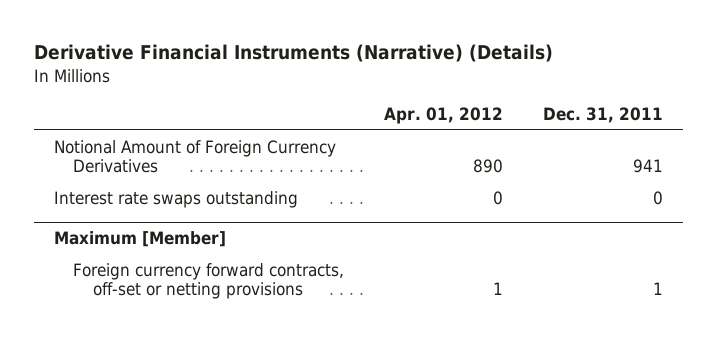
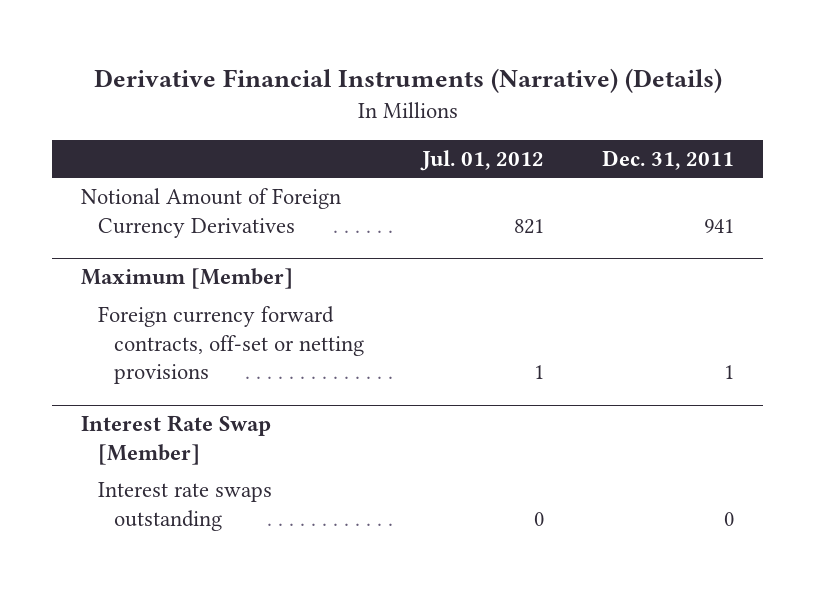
[384,107,504,125] Apr. 01, 2012 -> none
none -> [420,150,545,172] Jul. 01, 2012
[53,190,298,208] Interest rate swaps outstanding -> none
none -> [81,415,272,465] Interest Rate Swap [Member]
none -> [97,481,272,531] Interest rate swaps outstanding

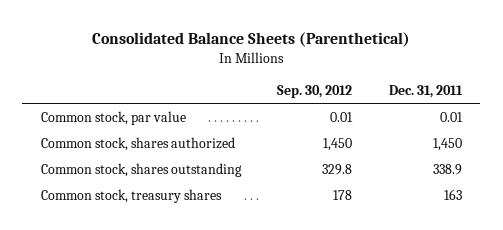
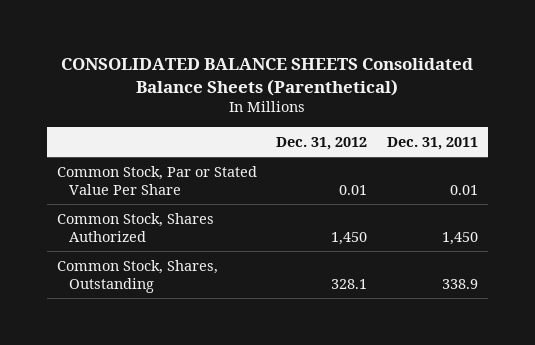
[92,32,411,48] Consolidated Balance Sheets (Parenthetical) -> [61,57,474,96] CONSOLIDATED BALANCE SHEETS Consolidated Balance Sheets (Parenthetical)
[277,85,353,99] Sep. 30, 2012 -> none
none -> [276,137,368,151] Dec. 31, 2012
[40,188,222,203] Common stock, treasury shares -> none
[40,110,186,125] Common stock, par value -> [56,165,257,196] Common Stock, Par or Stated Value Per Share
[40,136,235,151] Common stock, shares authorized -> [56,212,214,243] Common Stock, Shares Authorized
[40,162,242,177] Common stock, shares outstanding -> [56,259,218,294] Common Stock, Shares, Outstanding

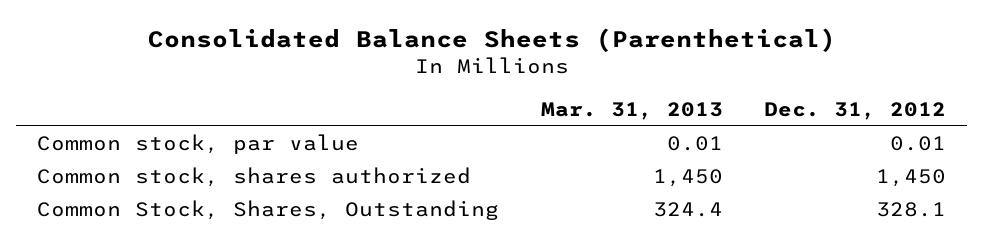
[61,57,474,96] CONSOLIDATED BALANCE SHEETS Consolidated Balance Sheets (Parenthetical) -> [147,27,836,52] Consolidated Balance Sheets (Parenthetical)
[386,137,478,151] Dec. 31, 2011 -> none
none -> [540,101,723,120] Mar. 31, 2013
[56,165,257,196] Common Stock, Par or Stated Value Per Share -> [37,134,360,155] Common stock, par value
[56,212,214,243] Common Stock, Shares Authorized -> [37,167,472,188] Common stock, shares authorized

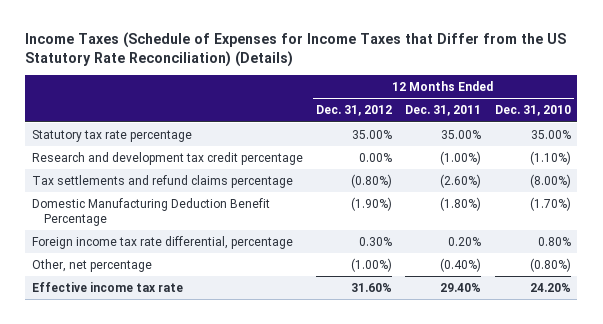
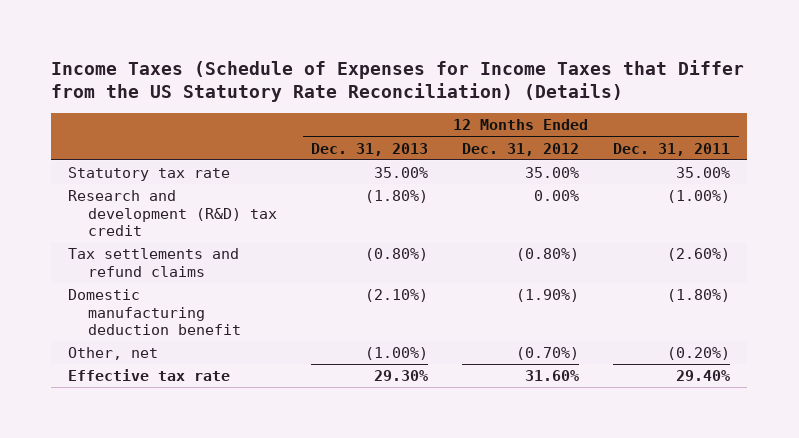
[494,105,571,117] Dec. 31, 2010 -> none
none -> [311,142,429,156] Dec. 31, 2013
[31,235,293,249] Foreign income tax rate differential, percentage -> none
[31,129,192,142] Statutory tax rate percentage -> [68,167,231,182] Statutory tax rate
[31,151,303,165] Research and development tax credit percentage -> [68,190,278,237] Research and development (R&D) tax credit
[31,174,293,188] Tax settlements and refund claims percentage -> [68,248,240,277] Tax settlements and refund claims
[31,197,270,226] Domestic Manufacturing Deduction Benefit Percentage -> [68,289,242,336] Domestic manufacturing deduction benefit
[31,258,152,272] Other, net percentage -> [68,347,159,361] Other, net
[351,257,393,272] (1.00%) -> [516,347,580,361] (0.70%)
[440,257,482,272] (0.40%) -> [667,347,731,361] (0.20%)
[31,281,183,292] Effective income tax rate -> [68,369,231,382] Effective tax rate

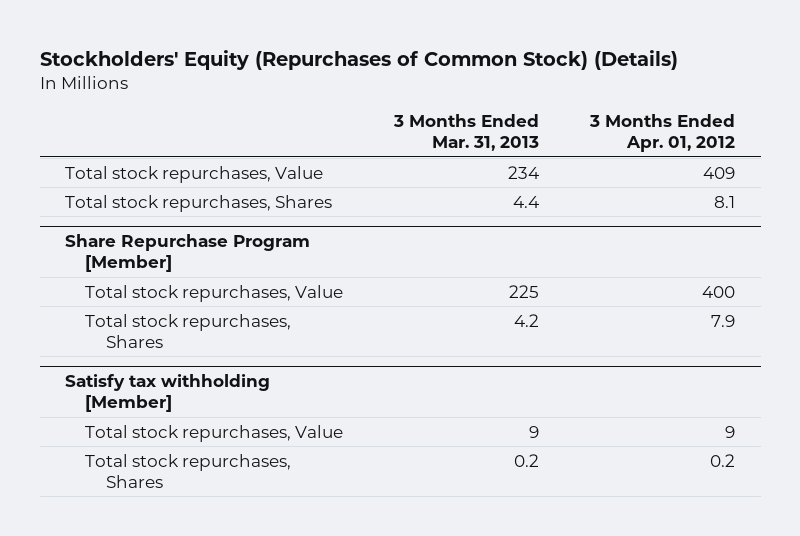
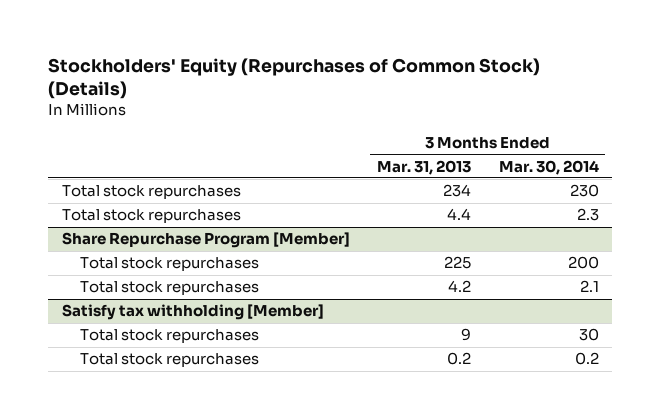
[589,113,736,152] 3 Months Ended Apr. 01, 2012 -> none
none -> [498,159,599,175] Mar. 30, 2014
[65,165,324,183] Total stock repurchases, Value -> [62,185,242,200] Total stock repurchases
[65,194,333,212] Total stock repurchases, Shares -> [62,209,242,224] Total stock repurchases
[85,284,344,302] Total stock repurchases, Value -> [80,257,260,272] Total stock repurchases
[85,313,292,348] Total stock repurchases, Shares -> [80,281,260,296] Total stock repurchases
[85,424,344,442] Total stock repurchases, Value -> [80,329,260,344] Total stock repurchases
[85,453,292,488] Total stock repurchases, Shares -> [80,353,260,368] Total stock repurchases

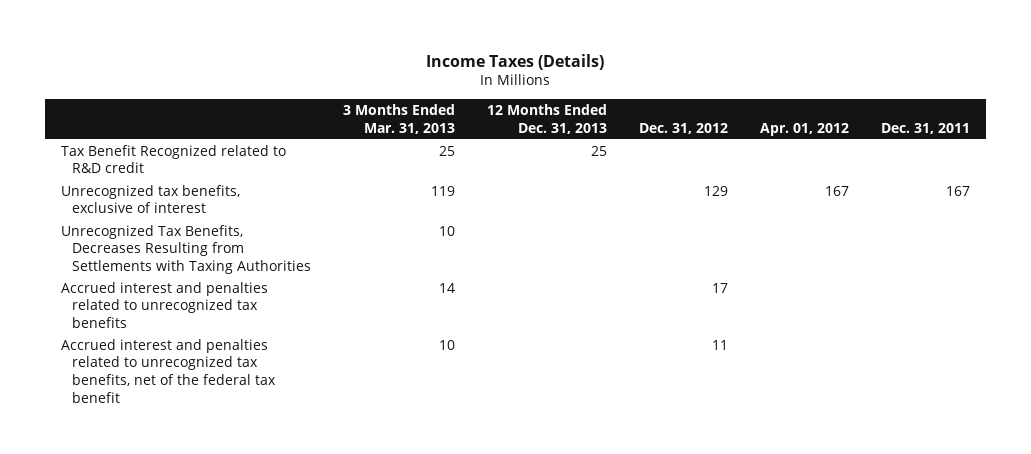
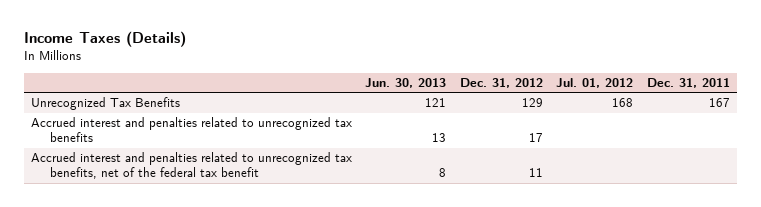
[342,104,455,134] 3 Months Ended Mar. 31, 2013 -> none
[486,104,607,134] 12 Months Ended Dec. 31, 2013 -> none
[759,122,849,136] Apr. 01, 2012 -> none
none -> [365,77,447,88] Jun. 30, 2013
none -> [556,77,634,88] Jul. 01, 2012
[61,144,287,174] Tax Benefit Recognized related to R&D credit -> none
[61,224,311,275] Unrecognized Tax Benefits, Decreases Resulting from Settlements with Taxing Authorities -> none
[61,184,241,214] Unrecognized tax benefits, exclusive of interest -> [30,97,180,111] Unrecognized Tax Benefits

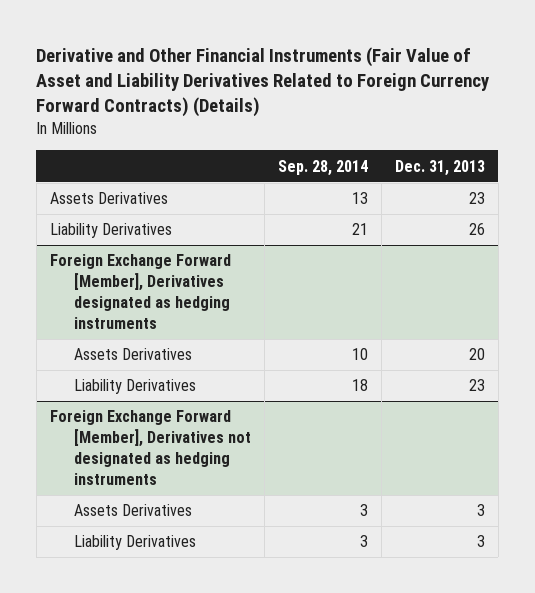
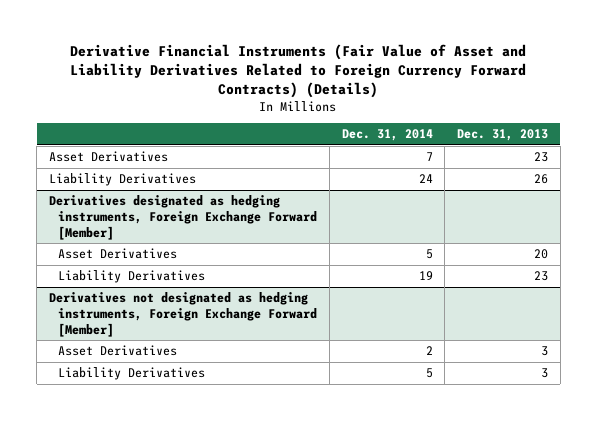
[36,46,490,118] Derivative and Other Financial Instruments (Fair Value of Asset and Liability Derivatives Related to Foreign Currency Forward Contracts) (Details) -> [70,43,527,98] Derivative Financial Instruments (Fair Value of Asset and Liability Derivatives Related to Foreign Currency Forward Contracts) (Details)
[278,159,369,176] Sep. 28, 2014 -> none
none -> [341,128,433,141] Dec. 31, 2014
[49,192,168,205] Assets Derivatives -> [48,151,168,163] Asset Derivatives
[49,254,231,329] Foreign Exchange Forward [Member], Derivatives designated as hedging instruments -> [48,195,318,240] Derivatives designated as hedging instruments, Foreign Exchange Forward [Member]
[74,348,193,361] Assets Derivatives -> [58,248,178,260] Asset Derivatives
[49,410,252,485] Foreign Exchange Forward [Member], Derivatives not designated as hedging instruments -> [48,292,318,337] Derivatives not designated as hedging instruments, Foreign Exchange Forward [Member]
[74,504,193,517] Assets Derivatives -> [58,345,178,357] Asset Derivatives

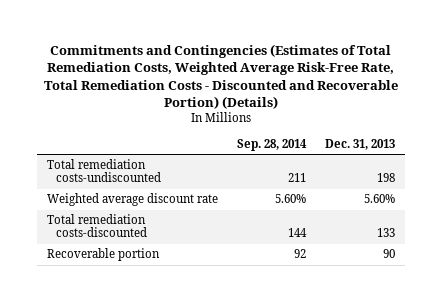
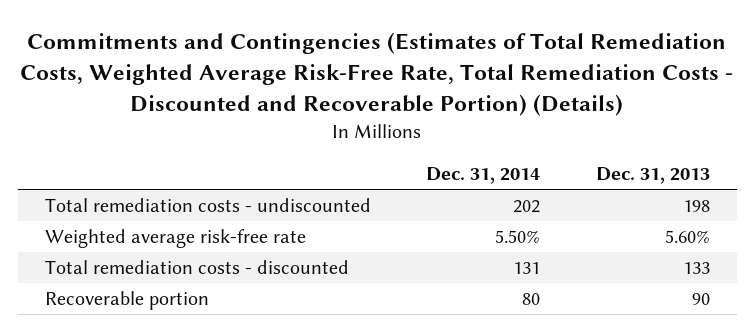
[236,139,307,152] Sep. 28, 2014 -> none
none -> [426,167,541,185] Dec. 31, 2014
[46,159,161,183] Total remediation costs-undiscounted -> [45,198,372,213] Total remediation costs - undiscounted
[46,193,218,207] Weighted average discount rate -> [45,229,307,249] Weighted average risk-free rate
[46,214,147,238] Total remediation costs-discounted -> [45,260,350,275] Total remediation costs - discounted

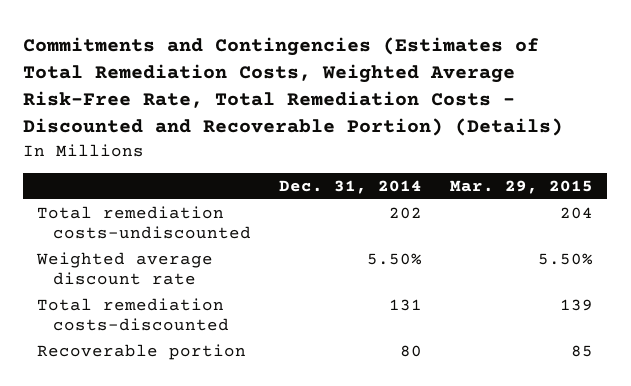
[595,167,710,185] Dec. 31, 2013 -> none
none -> [450,180,594,195] Mar. 29, 2015
[45,198,372,213] Total remediation costs - undiscounted -> [37,205,252,240] Total remediation costs-undiscounted
[45,229,307,249] Weighted average risk-free rate -> [36,251,214,286] Weighted average discount rate
[45,260,350,275] Total remediation costs - discounted -> [37,297,230,332] Total remediation costs-discounted

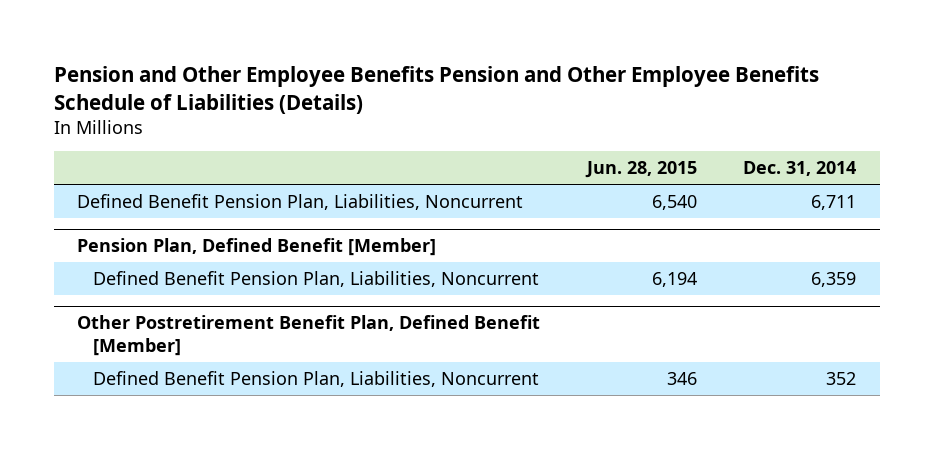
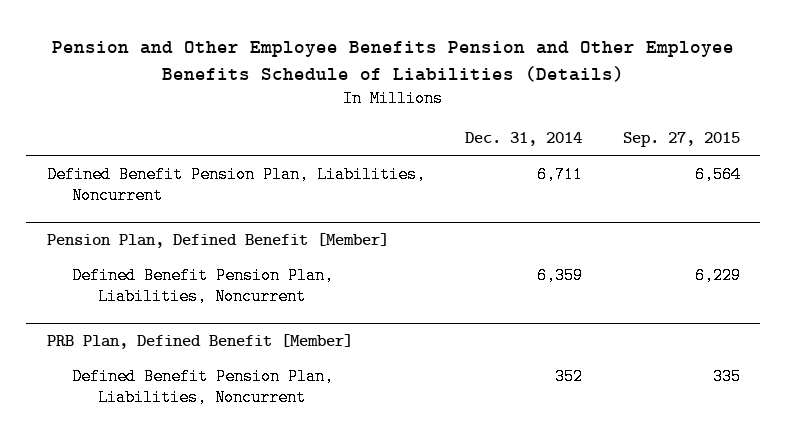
[584,161,697,179] Jun. 28, 2015 -> none
none -> [622,132,740,148] Sep. 27, 2015
[77,315,541,356] Other Postretirement Benefit Plan, Defined Benefit [Member] -> [46,334,353,350] PRB Plan, Defined Benefit [Member]

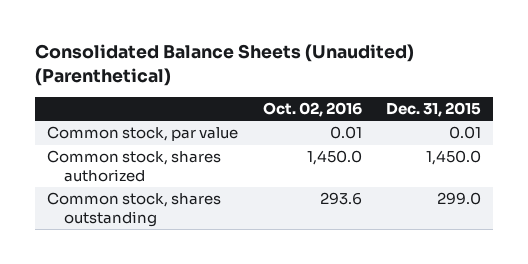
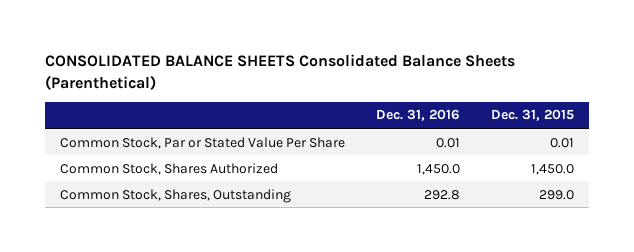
[34,44,414,86] Consolidated Balance Sheets (Unaudited) (Parenthetical) -> [44,54,515,90] CONSOLIDATED BALANCE SHEETS Consolidated Balance Sheets (Parenthetical)
[262,101,362,117] Oct. 02, 2016 -> none
none -> [376,109,461,122] Dec. 31, 2016
[47,126,239,142] Common stock, par value -> [60,136,346,149] Common Stock, Par or Stated Value Per Share
[47,150,222,182] Common stock, shares authorized -> [60,162,279,175] Common Stock, Shares Authorized
[47,192,222,227] Common stock, shares outstanding -> [60,188,292,203] Common Stock, Shares, Outstanding

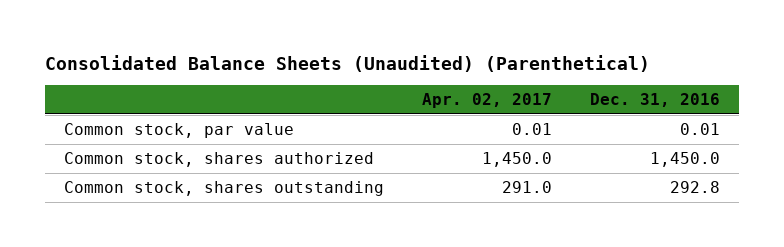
[44,54,515,90] CONSOLIDATED BALANCE SHEETS Consolidated Balance Sheets (Parenthetical) -> [45,54,651,72] Consolidated Balance Sheets (Unaudited) (Parenthetical)
[490,109,574,122] Dec. 31, 2015 -> none
none -> [421,93,552,109] Apr. 02, 2017
[60,136,346,149] Common Stock, Par or Stated Value Per Share -> [64,123,295,139] Common stock, par value
[60,162,279,175] Common Stock, Shares Authorized -> [64,152,375,168] Common stock, shares authorized
[60,188,292,203] Common Stock, Shares, Outstanding -> [64,181,385,197] Common stock, shares outstanding

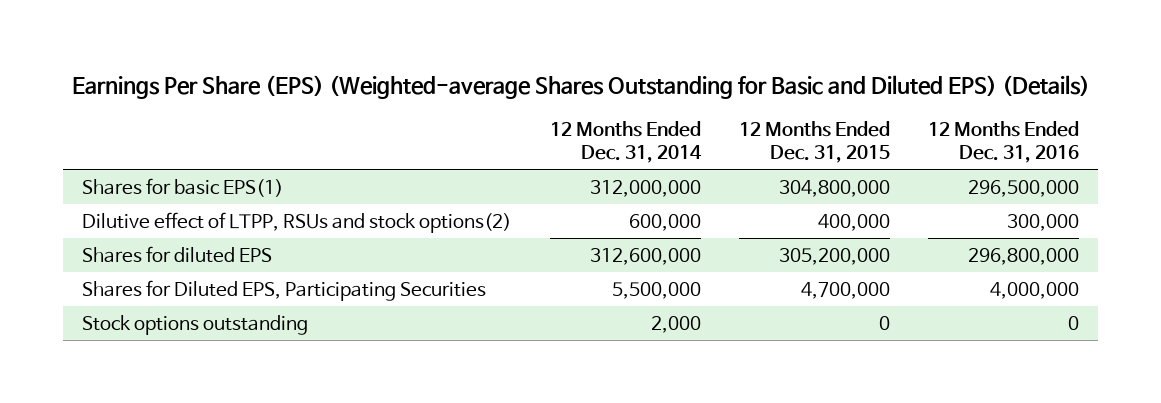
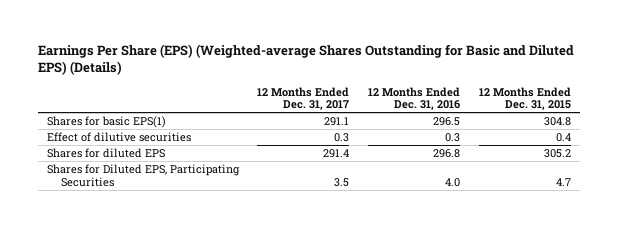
[549,120,702,164] 12 Months Ended Dec. 31, 2014 -> none
none -> [257,86,350,111] 12 Months Ended Dec. 31, 2017
[82,314,309,335] Stock options outstanding -> none
[778,179,890,197] 304,800,000 -> [543,116,571,126] 304.8
[967,179,1079,197] 296,500,000 -> [432,116,460,126] 296.5
[82,211,512,233] Dilutive effect of LTPP, RSUs and stock options(2) -> [46,131,191,142] Effect of dilutive securities
[817,213,890,231] 400,000 -> [555,132,571,142] 0.4
[1006,213,1079,231] 300,000 -> [444,132,460,142] 0.3
[778,247,890,265] 305,200,000 -> [543,148,571,158] 305.2
[967,247,1079,265] 296,800,000 -> [432,148,460,158] 296.8
[800,281,890,299] 4,700,000 -> [555,177,571,186] 4.7
[989,281,1079,299] 4,000,000 -> [444,177,460,187] 4.0

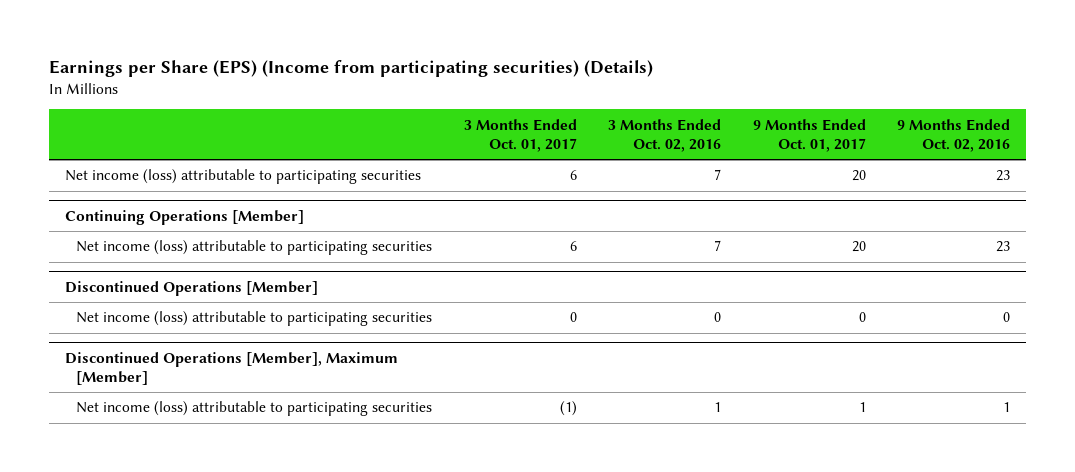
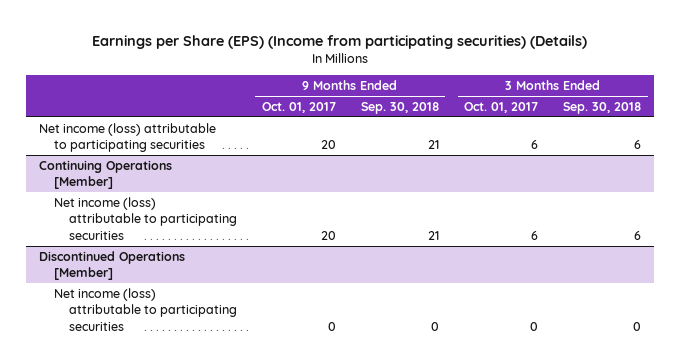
[608,118,722,152] 3 Months Ended Oct. 02, 2016 -> none
[897,118,1011,152] 9 Months Ended Oct. 02, 2016 -> none
none -> [360,102,439,115] Sep. 30, 2018
none -> [563,102,642,115] Sep. 30, 2018
[64,352,398,386] Discontinued Operations [Member], Maximum [Member] -> none
[76,401,433,417] Net income (loss) attributable to participating securities -> none

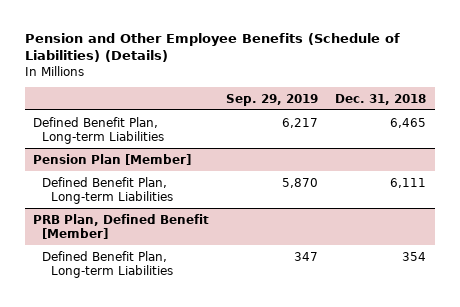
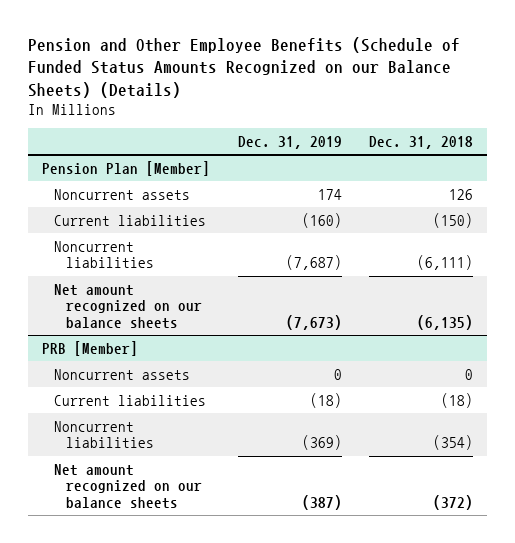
[24,32,400,63] Pension and Other Employee Benefits (Schedule of Liabilities) (Details) -> [27,37,460,98] Pension and Other Employee Benefits (Schedule of Funded Status Amounts Recognized on our Balance Sheets) (Details)
[226,93,319,106] Sep. 29, 2019 -> none
none -> [237,135,342,149] Dec. 31, 2019
[33,116,165,144] Defined Benefit Plan, Long-term Liabilities -> none
[42,176,174,204] Defined Benefit Plan, Long-term Liabilities -> none
[42,250,174,278] Defined Benefit Plan, Long-term Liabilities -> none
none -> [54,188,191,200] Noncurrent assets
none -> [54,214,207,226] Current liabilities
none -> [54,240,155,269] Noncurrent liabilities
none -> [54,283,203,329] Net amount recognized on our balance sheets
[33,213,210,239] PRB Plan, Defined Benefit [Member] -> [41,340,138,356] PRB [Member]
none -> [54,368,191,380] Noncurrent assets
none -> [54,394,207,406] Current liabilities
none -> [54,420,155,449] Noncurrent liabilities
none -> [54,463,203,509] Net amount recognized on our balance sheets

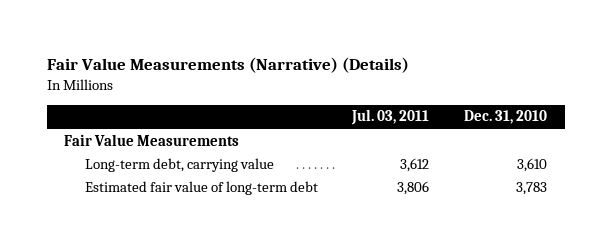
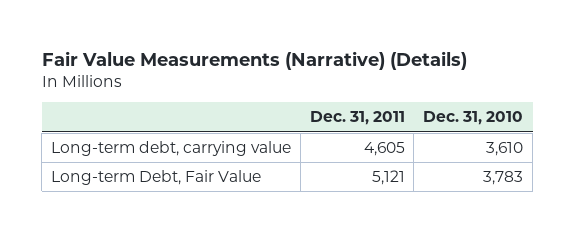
[351,109,430,126] Jul. 03, 2011 -> none
none -> [309,111,405,126] Dec. 31, 2011
[64,133,240,146] Fair Value Measurements -> none
[84,180,318,195] Estimated fair value of long-term debt -> [50,170,261,186] Long-term Debt, Fair Value

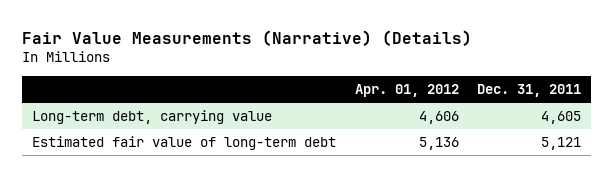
[423,111,524,126] Dec. 31, 2010 -> none
none -> [354,84,459,98] Apr. 01, 2012
[50,170,261,186] Long-term Debt, Fair Value -> [31,136,336,151] Estimated fair value of long-term debt

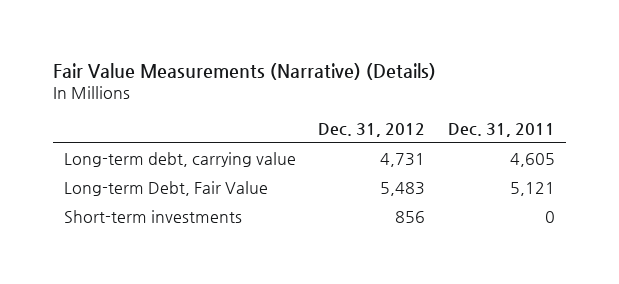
[354,84,459,98] Apr. 01, 2012 -> none
none -> [318,122,426,137] Dec. 31, 2012
[31,136,336,151] Estimated fair value of long-term debt -> [64,181,269,197] Long-term Debt, Fair Value
none -> [64,210,243,224] Short-term investments

